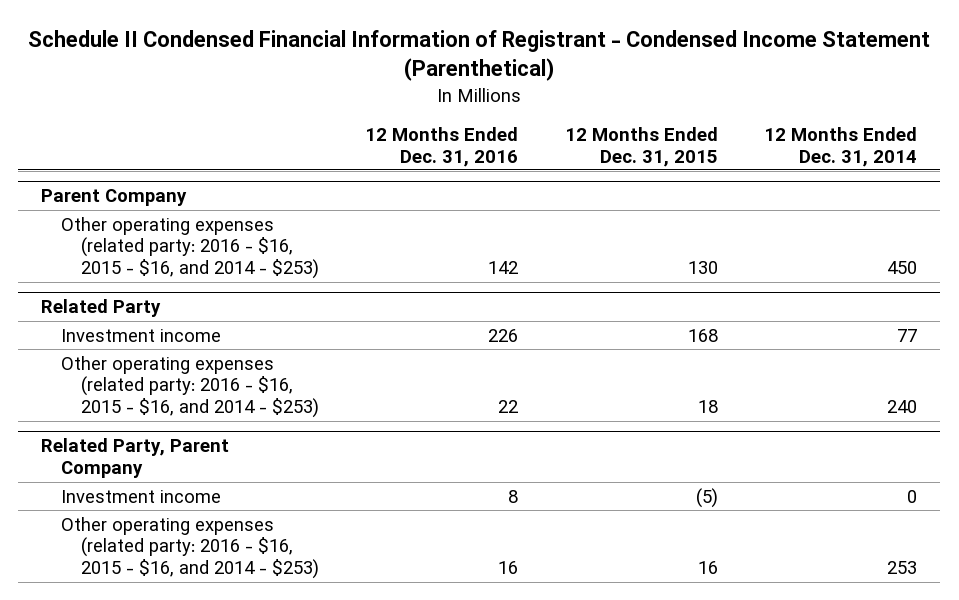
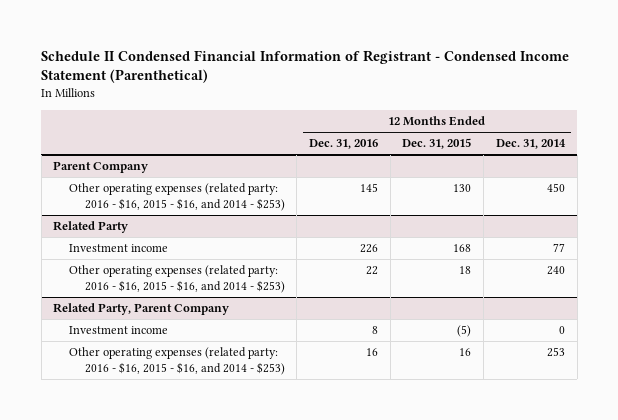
[488,261,519,275] 142 -> [360,183,379,193] 145

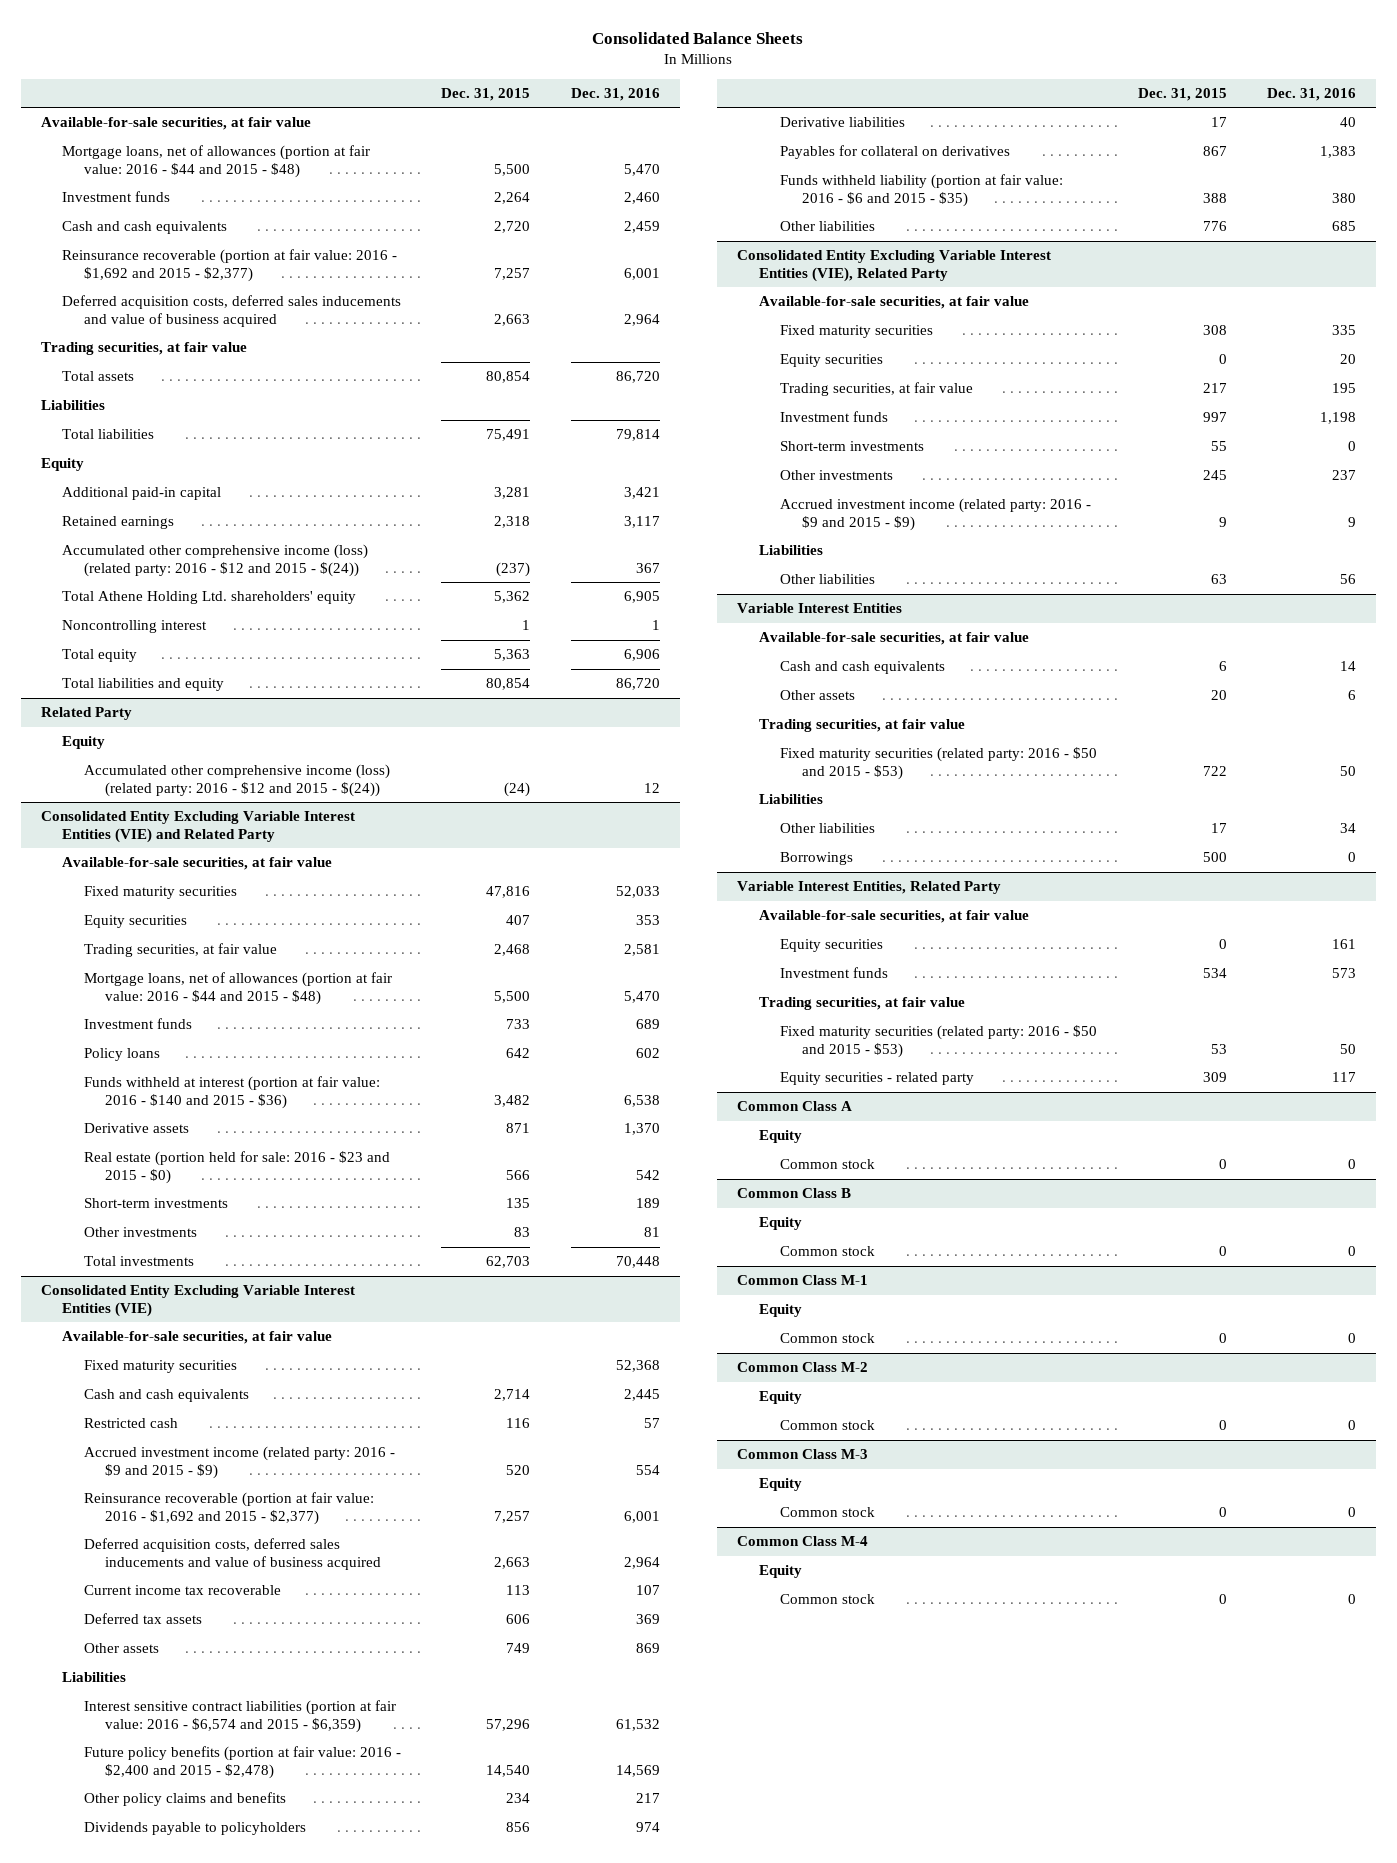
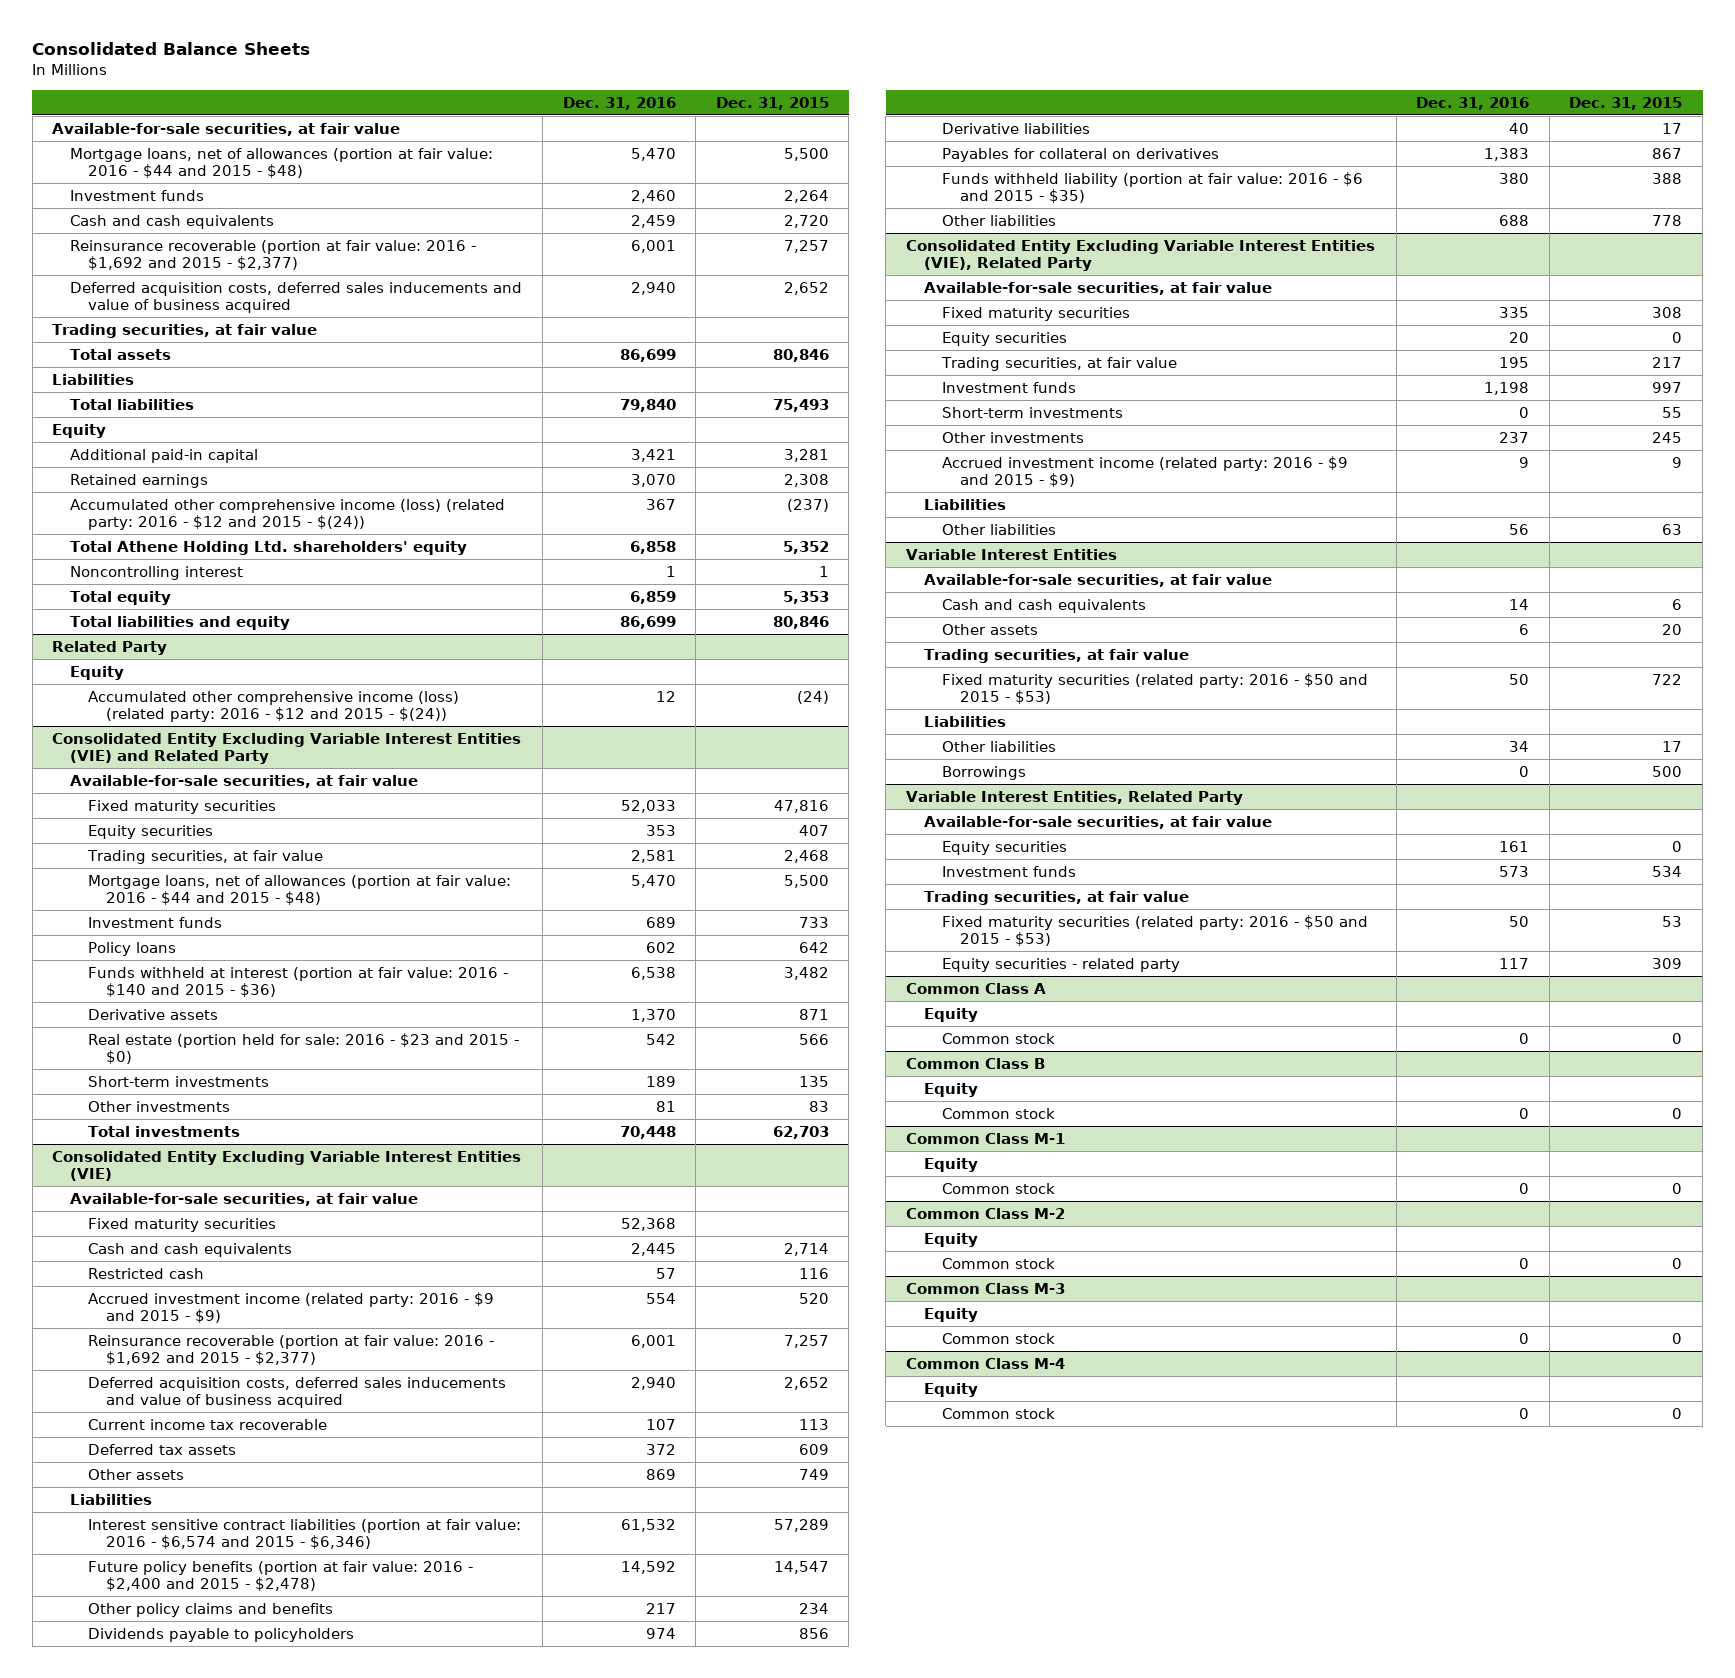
[494,313,531,326] 2,663 -> [783,281,829,295] 2,652
[623,313,660,326] 2,964 -> [630,281,676,295] 2,940
[486,371,531,384] 80,854 -> [772,348,829,362] 80,846
[615,371,660,384] 86,720 -> [619,348,676,362] 86,699
[486,429,531,442] 75,491 -> [772,398,829,412] 75,493
[615,429,660,442] 79,814 -> [619,398,676,412] 79,840
[494,516,531,529] 2,318 -> [783,473,829,487] 2,308
[623,516,660,529] 3,117 -> [630,473,676,487] 3,070
[494,591,531,604] 5,362 -> [782,540,829,554] 5,352
[623,591,660,604] 6,905 -> [629,540,676,554] 6,858
[494,649,531,662] 5,363 -> [782,590,829,604] 5,353
[623,649,660,662] 6,906 -> [629,590,676,604] 6,859
[486,678,531,691] 80,854 -> [772,615,829,629] 80,846
[615,678,660,691] 86,720 -> [619,615,676,629] 86,699
[494,1556,531,1569] 2,663 -> [783,1376,829,1390] 2,652
[623,1556,660,1569] 2,964 -> [630,1376,676,1390] 2,940
[506,1614,531,1625] 606 -> [798,1443,829,1455] 609
[635,1614,660,1625] 369 -> [645,1443,676,1455] 372
[83,1700,396,1733] Interest sensitive contract liabilities (portion at fair value: 2016 - $6,574 and 2015 - $6,359) -> [88,1518,522,1549] Interest sensitive contract liabilities (portion at fair value: 2016 - $6,574 and 2015 - $6,346)
[486,1718,531,1731] 57,296 -> [773,1518,829,1532] 57,289
[486,1764,531,1777] 14,540 -> [773,1560,829,1574] 14,547
[615,1764,660,1777] 14,569 -> [620,1560,676,1574] 14,592
[1203,221,1228,232] 776 -> [1652,214,1683,226] 778
[1332,221,1357,232] 685 -> [1499,214,1530,226] 688

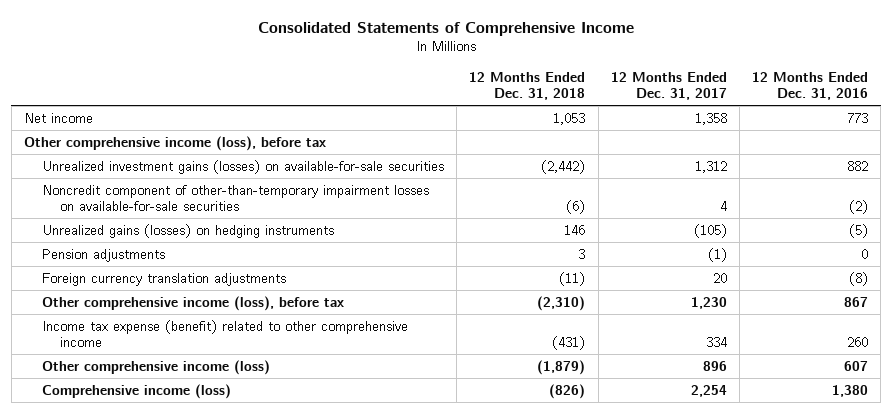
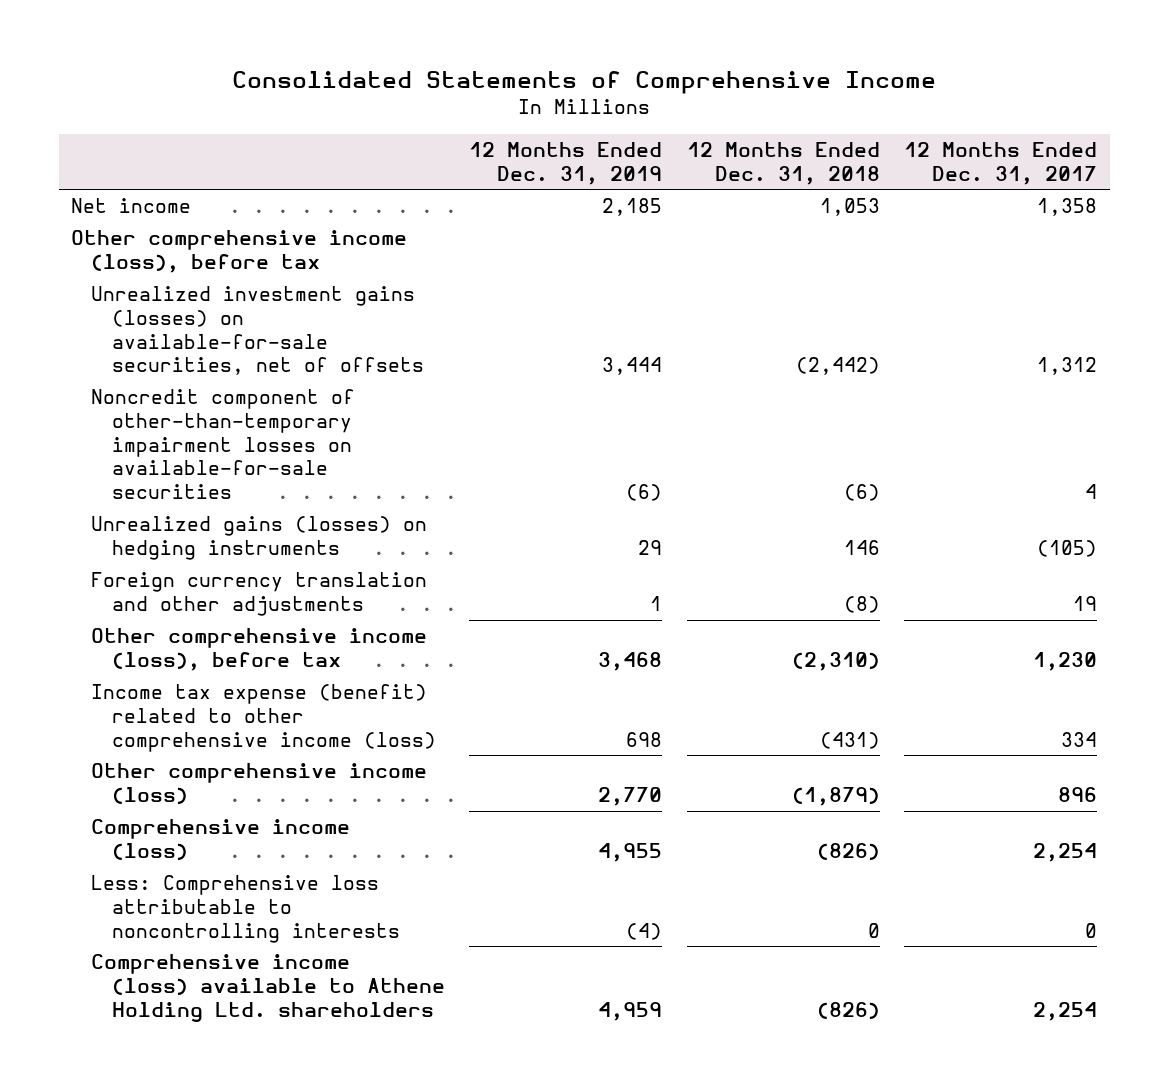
[752,72,869,101] 12 Months Ended Dec. 31, 2016 -> none
none -> [469,141,663,185] 12 Months Ended Dec. 31, 2019
[41,159,444,174] Unrealized investment gains (losses) on available-for-sale securities -> [91,286,424,376] Unrealized investment gains (losses) on available-for-sale securities, net of offsets
[41,248,165,262] Pension adjustments -> none
[41,272,286,286] Foreign currency translation adjustments -> [91,572,428,616] Foreign currency translation and other adjustments
[559,271,586,286] (11) -> [843,595,880,613] (8)
[712,272,727,283] 20 -> [1073,595,1098,611] 19
[41,319,408,347] Income tax expense (benefit) related to other comprehensive income -> [91,684,436,752] Income tax expense (benefit) related to other comprehensive income (loss)
none -> [91,875,400,943] Less: Comprehensive loss attributable to noncontrolling interests
none -> [91,954,445,1022] Comprehensive income (loss) available to Athene Holding Ltd. shareholders

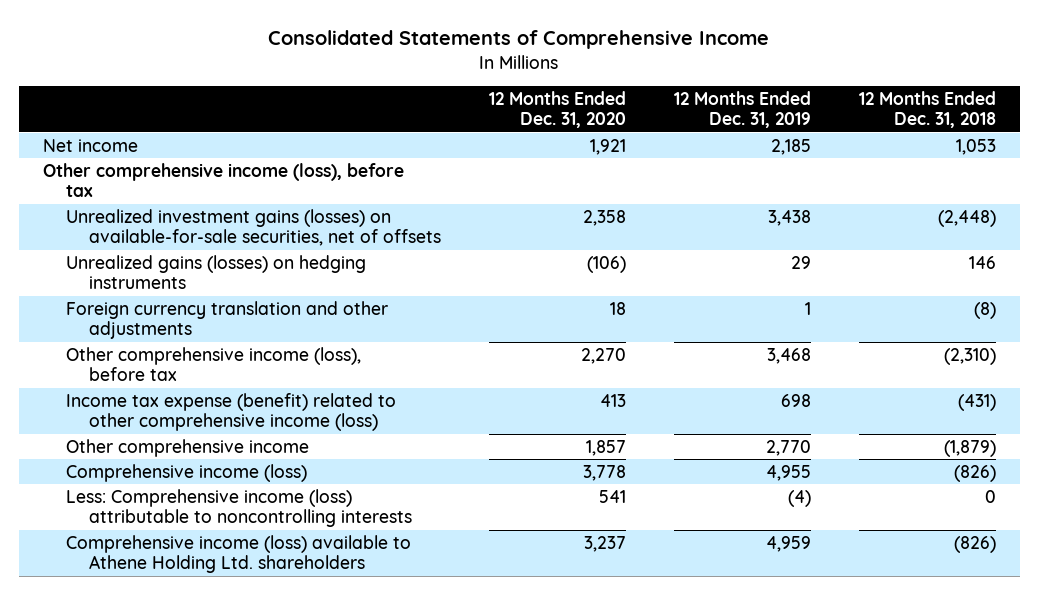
[904,141,1098,185] 12 Months Ended Dec. 31, 2017 -> none
none -> [489,90,627,129] 12 Months Ended Dec. 31, 2020
[91,389,356,500] Noncredit component of other-than-temporary impairment losses on available-for-sale securities -> none
[602,357,663,376] 3,444 -> [767,209,811,226] 3,438
[795,357,880,376] (2,442) -> [937,209,996,227] (2,448)
[91,763,428,804] Other comprehensive income (loss) -> [65,438,309,457] Other comprehensive income
[91,875,400,943] Less: Comprehensive loss attributable to noncontrolling interests -> [65,488,413,528] Less: Comprehensive income (loss) attributable to noncontrolling interests

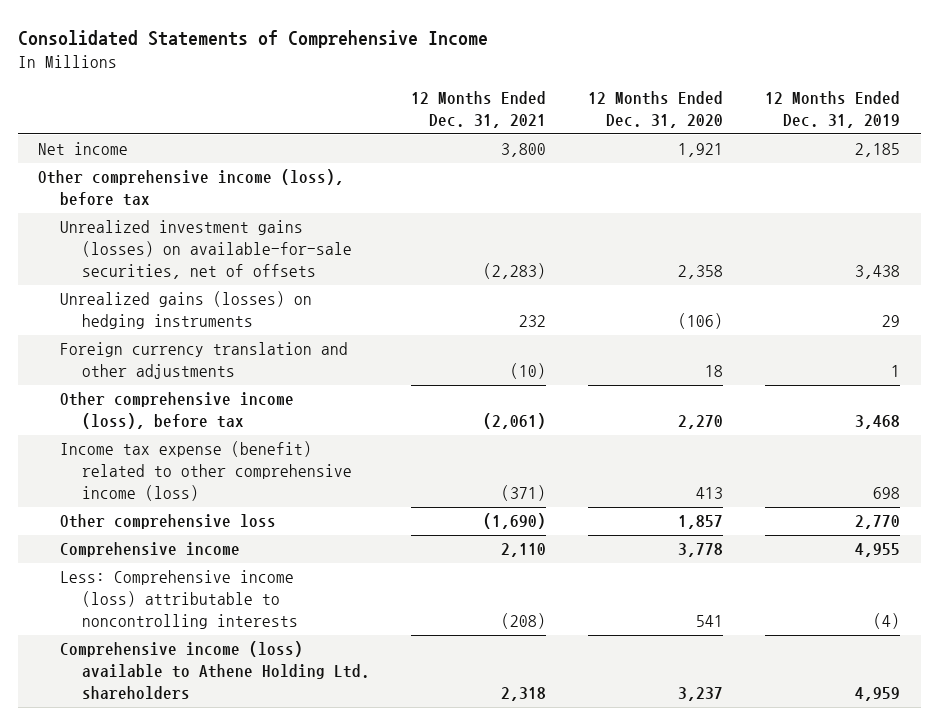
[858,90,996,129] 12 Months Ended Dec. 31, 2018 -> none
none -> [411,91,547,129] 12 Months Ended Dec. 31, 2021
[65,438,309,457] Other comprehensive income -> [59,514,276,530] Other comprehensive loss
[65,463,307,482] Comprehensive income (loss) -> [59,542,240,558] Comprehensive income

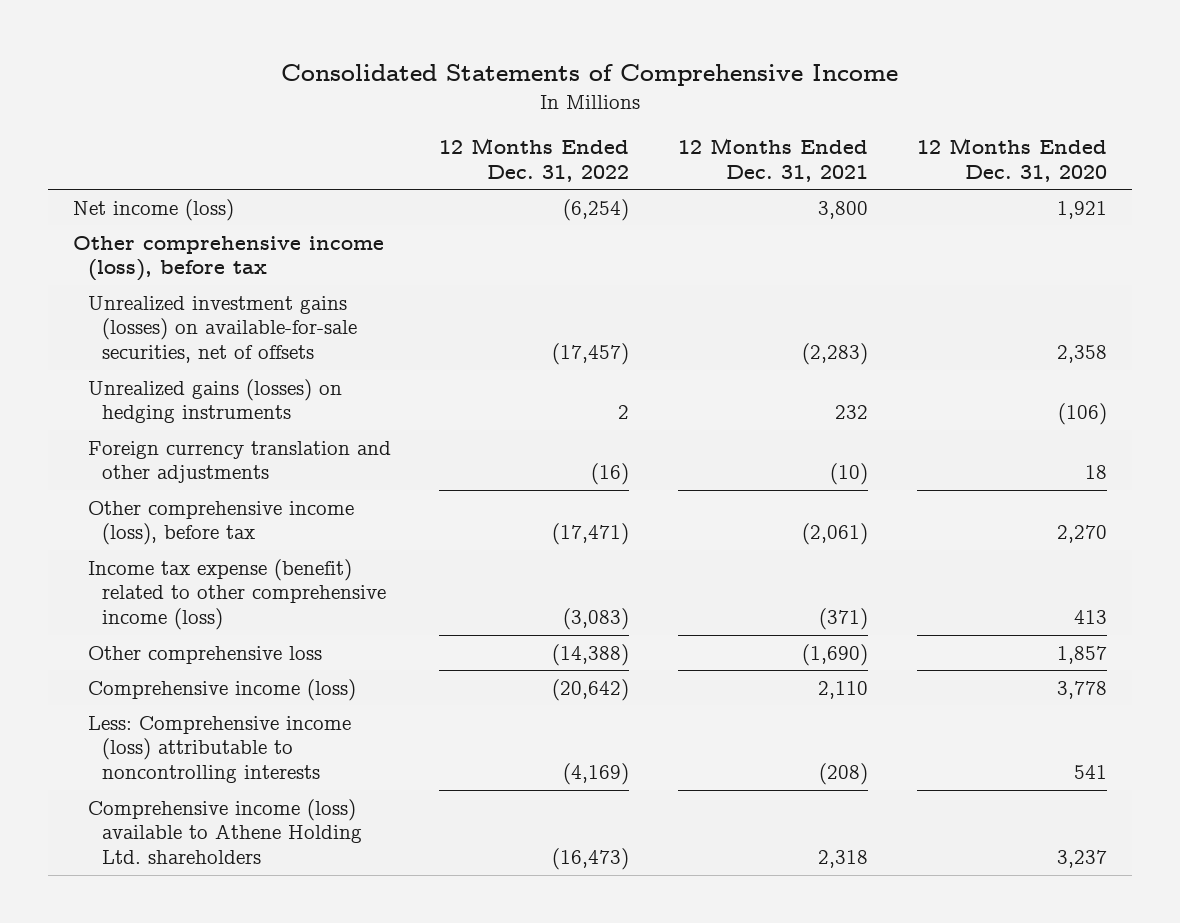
[764,91,900,129] 12 Months Ended Dec. 31, 2019 -> none
none -> [439,138,630,183] 12 Months Ended Dec. 31, 2022
[38,142,129,156] Net income -> [72,198,234,221] Net income (loss)
[59,542,240,558] Comprehensive income -> [87,678,356,701] Comprehensive income (loss)

